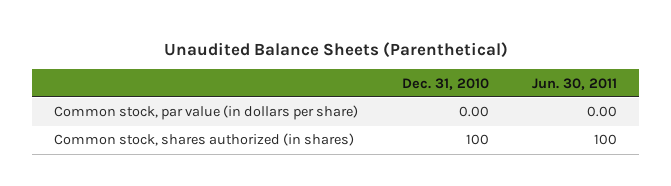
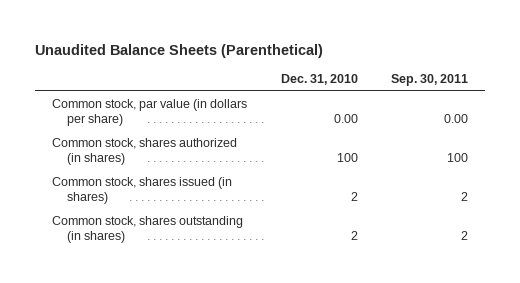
[532,77,618,90] Jun. 30, 2011 -> none
none -> [390,74,468,87] Sep. 30, 2011
none -> [52,177,233,205] Common stock, shares issued (in shares)
none -> [52,216,244,244] Common stock, shares outstanding (in shares)

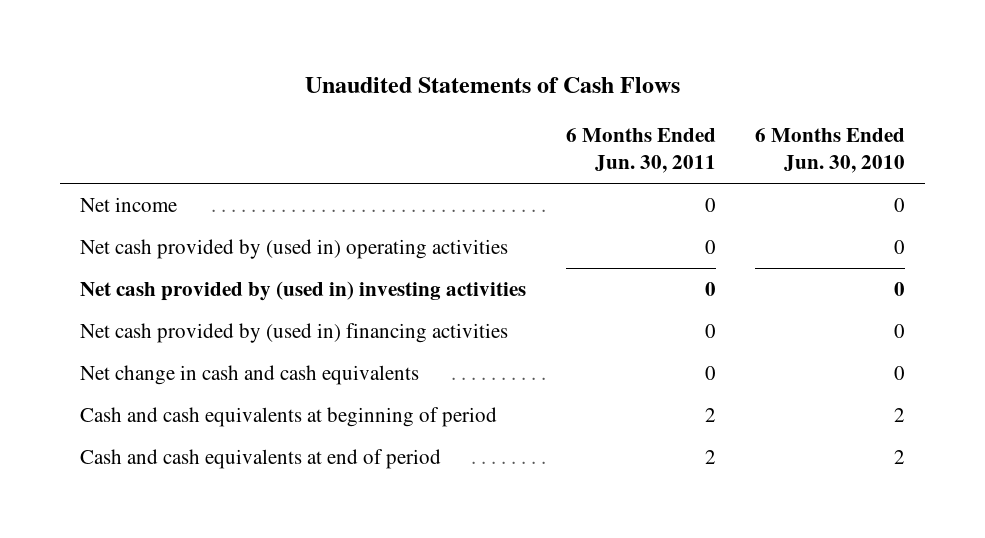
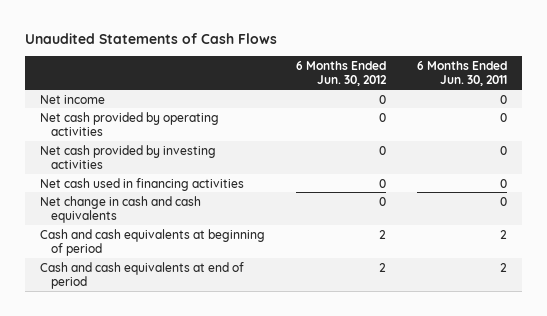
[755,127,906,173] 6 Months Ended Jun. 30, 2010 -> none
none -> [295,60,387,87] 6 Months Ended Jun. 30, 2012
[80,239,509,260] Net cash provided by (used in) operating activities -> [40,111,220,137] Net cash provided by operating activities
[80,281,527,302] Net cash provided by (used in) investing activities -> [40,144,217,170] Net cash provided by investing activities
[80,323,509,344] Net cash provided by (used in) financing activities -> [40,177,245,191] Net cash used in financing activities

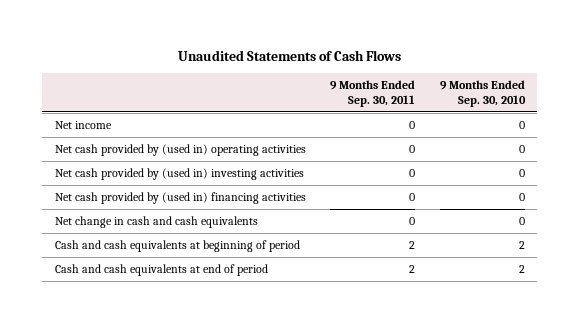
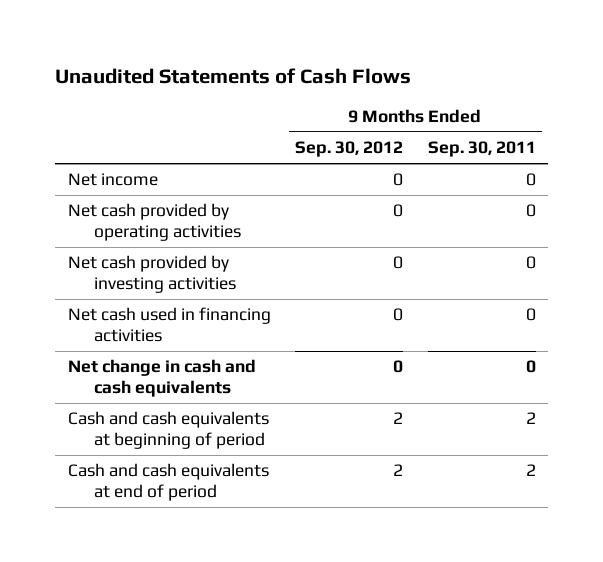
[439,80,526,108] 9 Months Ended Sep. 30, 2010 -> none
none -> [295,141,404,158] Sep. 30, 2012
[54,143,306,156] Net cash provided by (used in) operating activities -> [67,203,241,241] Net cash provided by operating activities
[54,167,304,180] Net cash provided by (used in) investing activities -> [67,255,236,293] Net cash provided by investing activities
[54,191,306,204] Net cash provided by (used in) financing activities -> [67,307,271,342] Net cash used in financing activities

